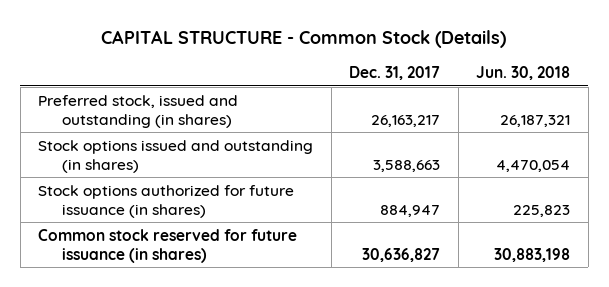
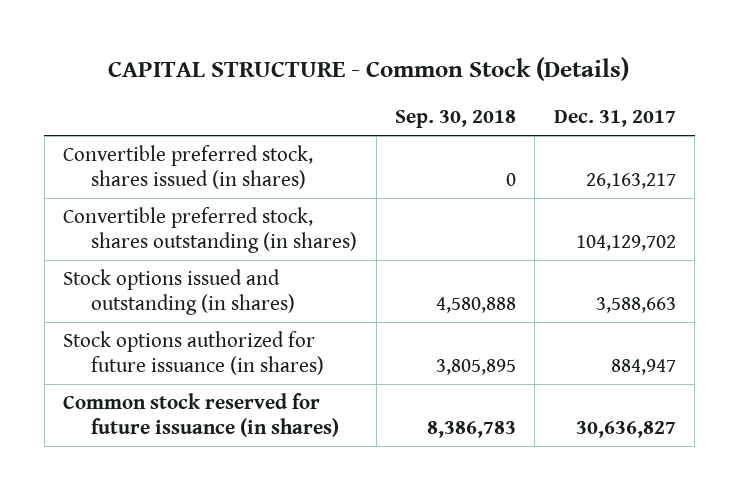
[476,66,571,81] Jun. 30, 2018 -> none
none -> [395,110,517,129] Sep. 30, 2018
[38,94,239,128] Preferred stock, issued and outstanding (in shares) -> [63,145,314,189] Convertible preferred stock, shares issued (in shares)
none -> [63,207,358,253] Convertible preferred stock, shares outstanding (in shares)

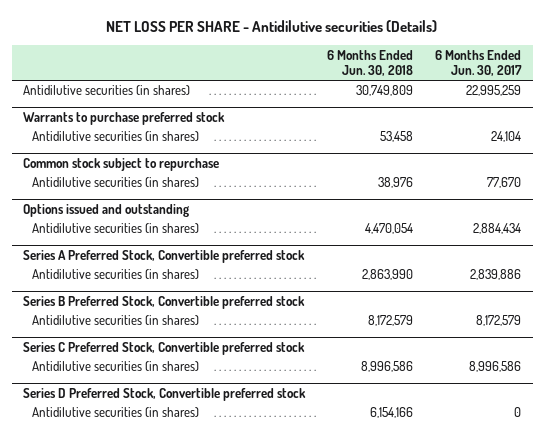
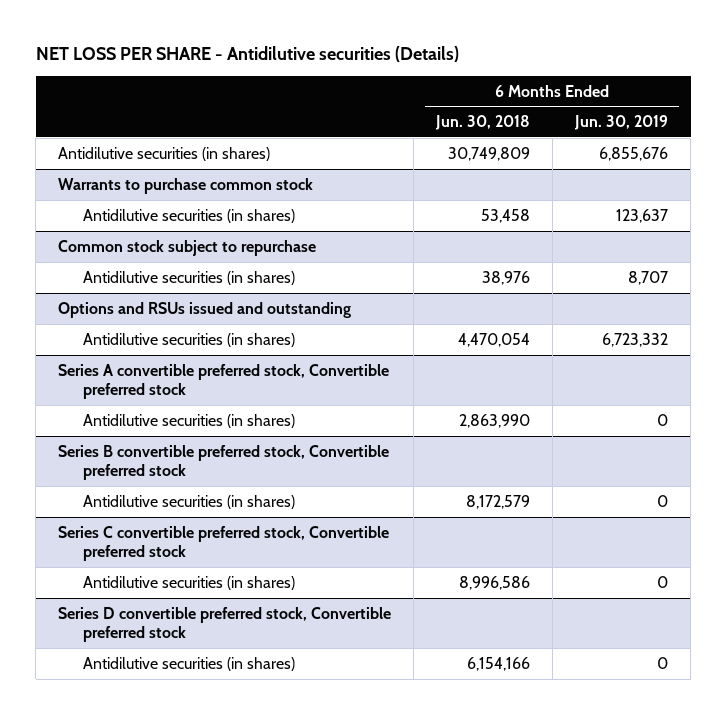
[435,49,523,77] 6 Months Ended Jun. 30, 2017 -> none
none -> [574,115,669,131] Jun. 30, 2019
[22,112,225,126] Warrants to purchase preferred stock -> [58,177,314,194] Warrants to purchase common stock
[22,204,189,218] Options issued and outstanding -> [58,301,352,318] Options and RSUs issued and outstanding
[22,250,305,264] Series A Preferred Stock, Convertible preferred stock -> [58,363,390,399] Series A convertible preferred stock, Convertible preferred stock
[22,296,305,310] Series B Preferred Stock, Convertible preferred stock -> [58,444,390,480] Series B convertible preferred stock, Convertible preferred stock
[22,342,305,356] Series C Preferred Stock, Convertible preferred stock -> [58,525,390,561] Series C convertible preferred stock, Convertible preferred stock
[22,388,306,402] Series D Preferred Stock, Convertible preferred stock -> [58,606,392,642] Series D convertible preferred stock, Convertible preferred stock

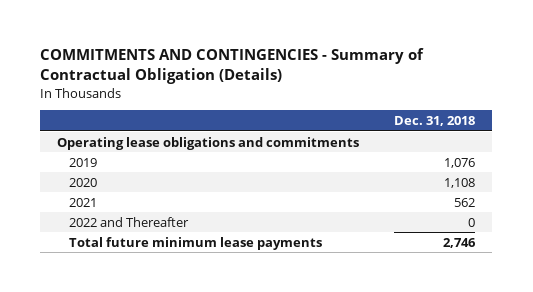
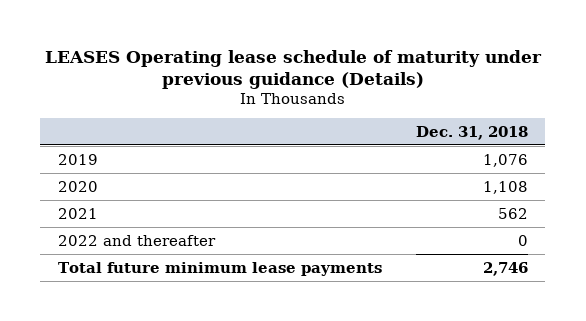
[40,48,425,85] COMMITMENTS AND CONTINGENCIES - Summary of Contractual Obligation (Details) -> [44,49,542,89] LEASES Operating lease schedule of maturity under previous guidance (Details)
[57,136,360,150] Operating lease obligations and commitments -> none
[68,216,189,227] 2022 and Thereafter -> [57,234,216,246] 2022 and thereafter

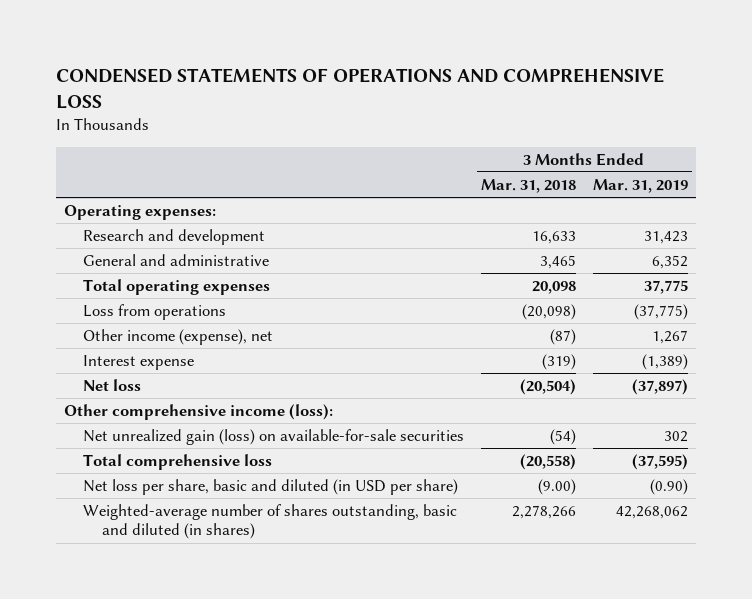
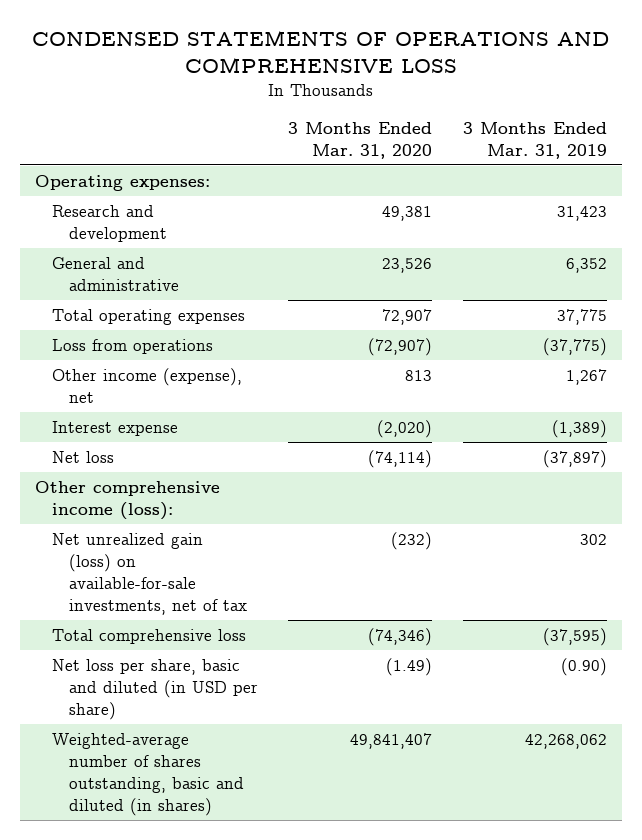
[481,178,577,193] Mar. 31, 2018 -> none
none -> [288,121,433,159] 3 Months Ended Mar. 31, 2020
[83,428,465,445] Net unrealized gain (loss) on available-for-sale securities -> [51,532,247,616] Net unrealized gain (loss) on available-for-sale investments, net of tax

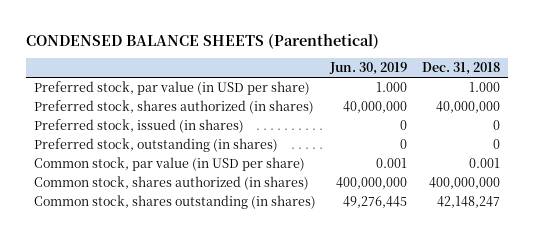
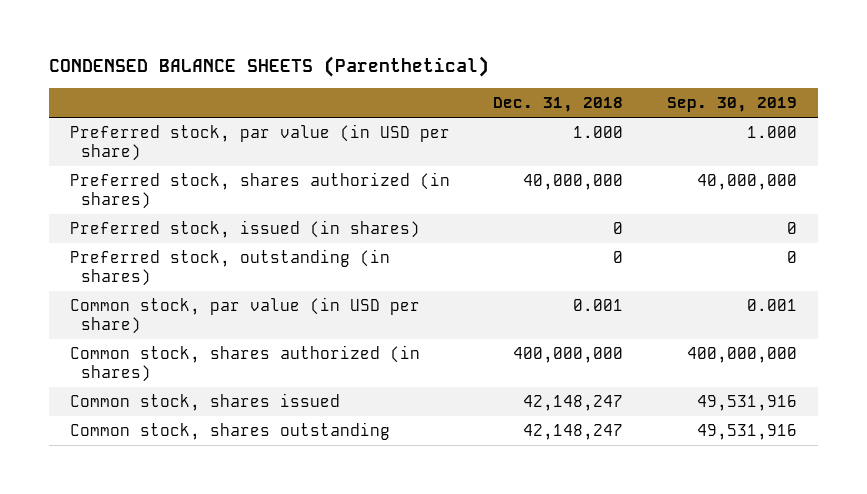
[329,62,408,76] Jun. 30, 2019 -> none
none -> [666,96,797,112] Sep. 30, 2019
none -> [70,392,341,411] Common stock, shares issued
[33,195,316,210] Common stock, shares outstanding (in shares) -> [70,421,391,440] Common stock, shares outstanding

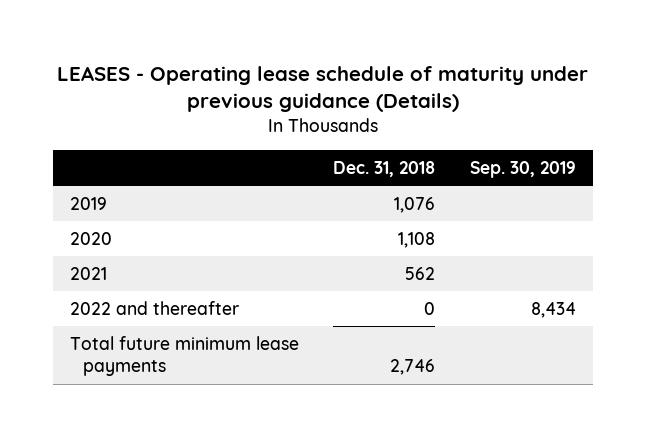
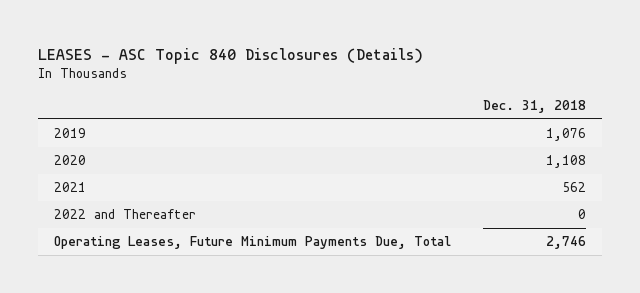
[56,65,588,113] LEASES - Operating lease schedule of maturity under previous guidance (Details) -> [38,47,424,64] LEASES - ASC Topic 840 Disclosures (Details)
[469,160,576,178] Sep. 30, 2019 -> none
[70,300,240,315] 2022 and thereafter -> [54,209,197,220] 2022 and Thereafter
[70,335,300,377] Total future minimum lease payments -> [54,236,452,250] Operating Leases, Future Minimum Payments Due, Total

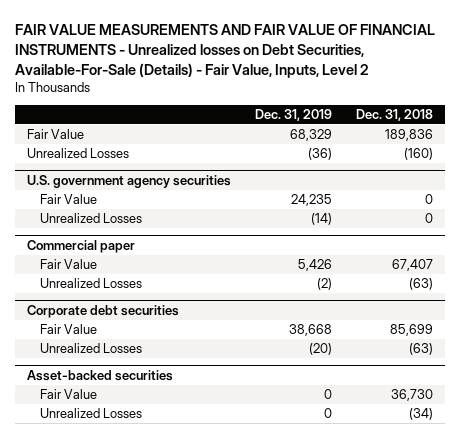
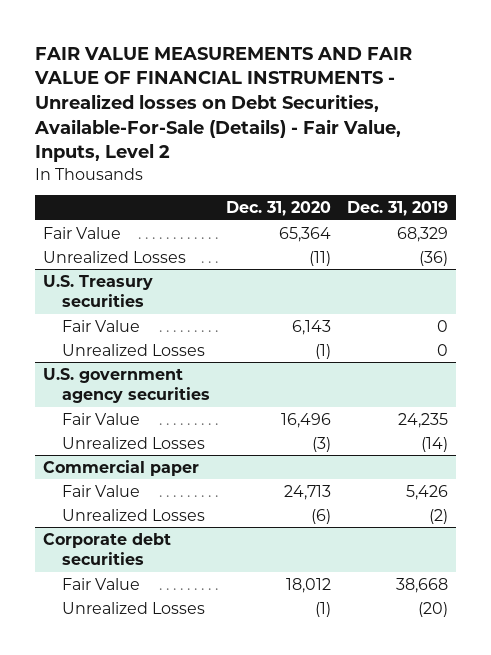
[356,108,434,121] Dec. 31, 2018 -> none
none -> [225,201,331,217] Dec. 31, 2020
none -> [43,274,154,307] U.S. Treasury securities
none -> [61,319,140,332] Fair Value
none -> [61,343,205,356] Unrealized Losses
[27,369,174,381] Asset-backed securities -> none
[39,389,97,400] Fair Value -> none
[39,408,142,419] Unrealized Losses -> none

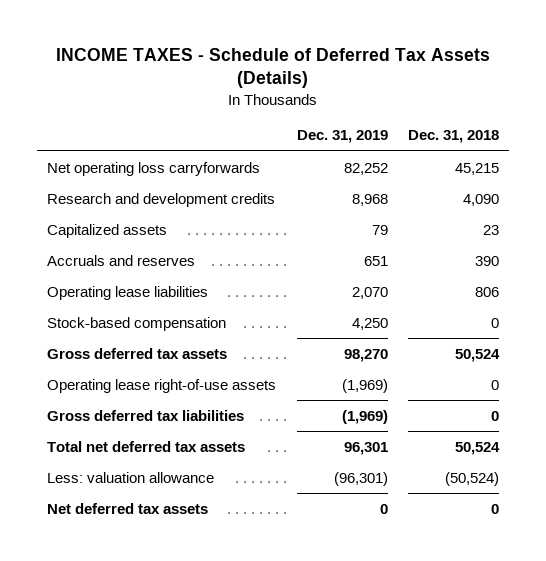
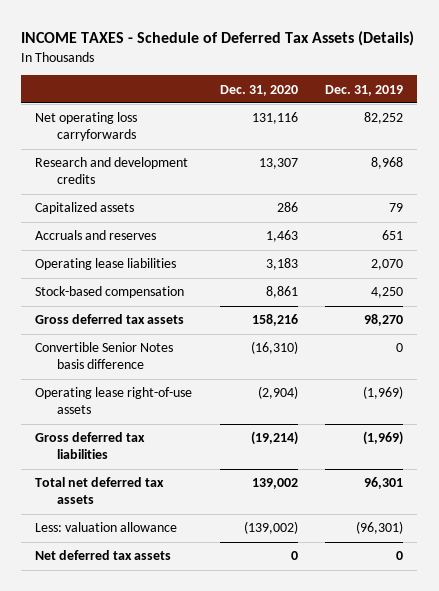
[407,130,499,144] Dec. 31, 2018 -> none
none -> [219,84,298,96] Dec. 31, 2020
none -> [35,342,174,370] Convertible Senior Notes basis difference

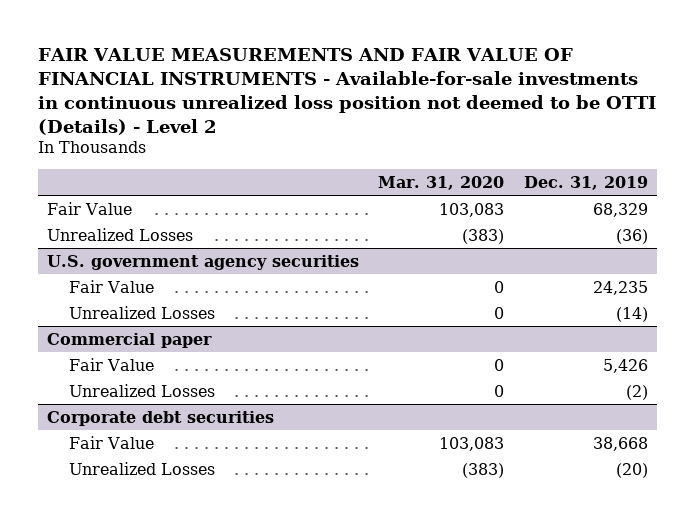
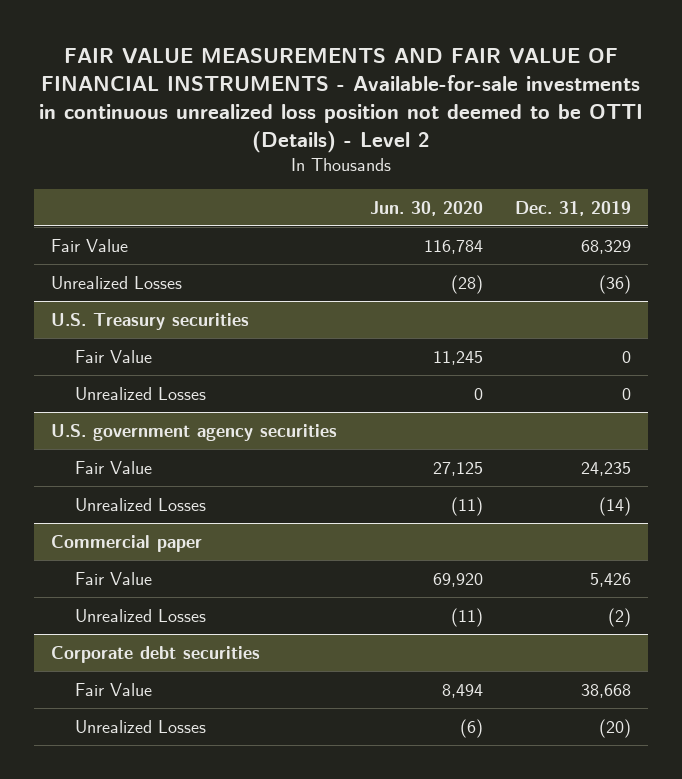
[378,175,505,190] Mar. 31, 2020 -> none
none -> [369,200,483,216] Jun. 30, 2020
none -> [50,312,249,330] U.S. Treasury securities
none -> [74,349,152,363] Fair Value
none -> [74,386,206,400] Unrealized Losses

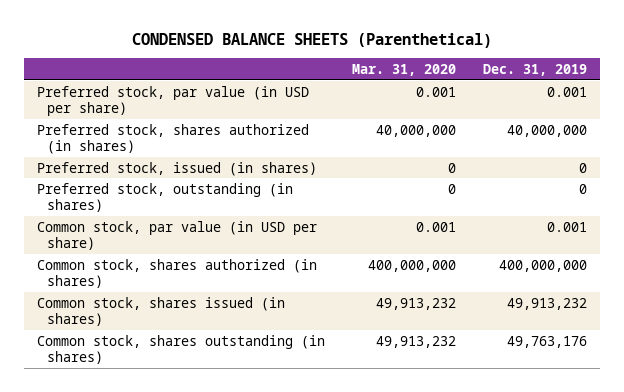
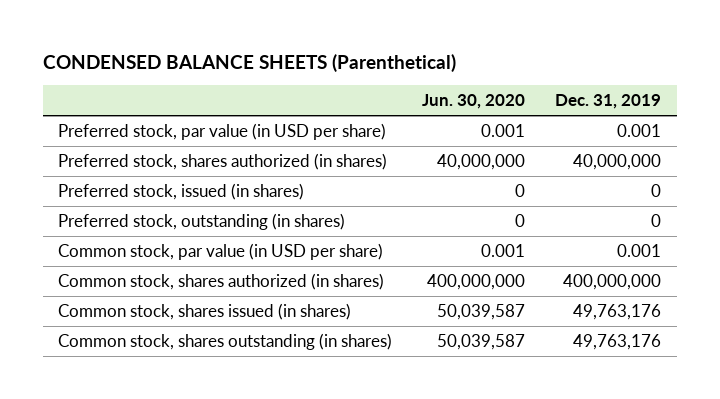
[351,63,456,76] Mar. 31, 2020 -> none
none -> [422,94,526,110] Jun. 30, 2020
[506,297,587,310] 49,913,232 -> [573,304,662,321] 49,763,176

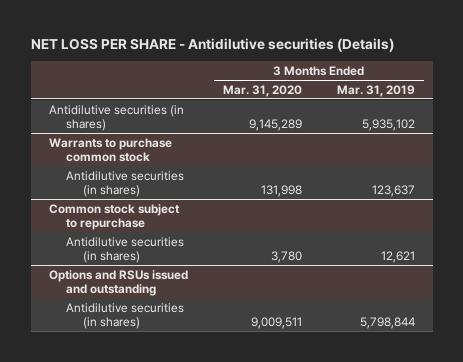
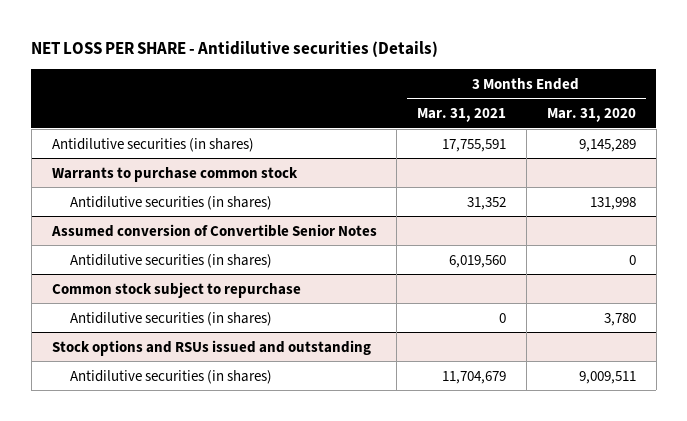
[336,84,415,97] Mar. 31, 2019 -> none
none -> [417,108,507,123] Mar. 31, 2021
none -> [50,223,377,237] Assumed conversion of Convertible Senior Notes
none -> [70,253,273,268] Antidilutive securities (in shares)
[48,269,188,296] Options and RSUs issued and outstanding -> [51,339,371,356] Stock options and RSUs issued and outstanding

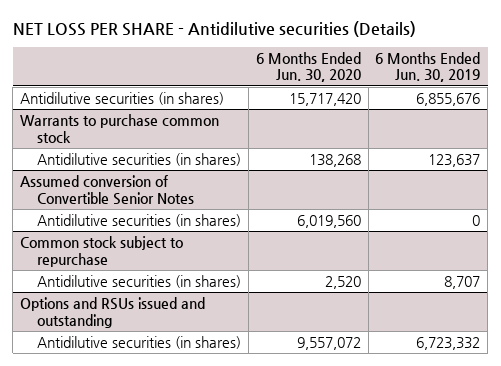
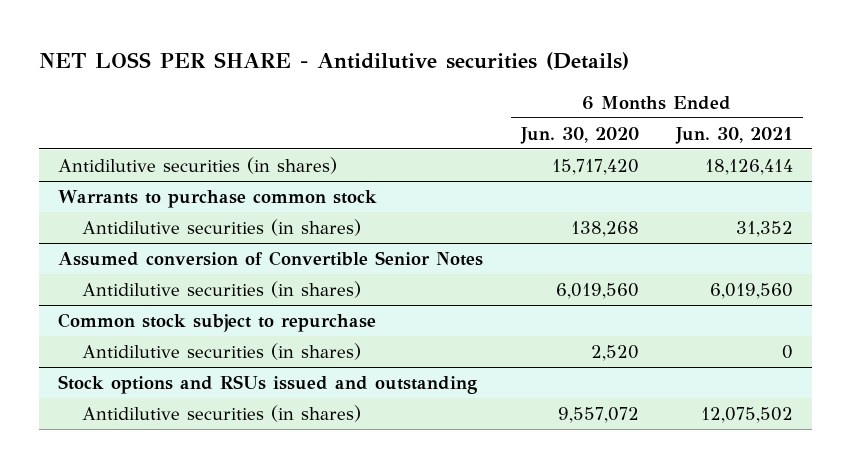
[375,51,481,83] 6 Months Ended Jun. 30, 2019 -> none
none -> [675,126,794,144] Jun. 30, 2021
[20,296,206,328] Options and RSUs issued and outstanding -> [58,374,478,394] Stock options and RSUs issued and outstanding

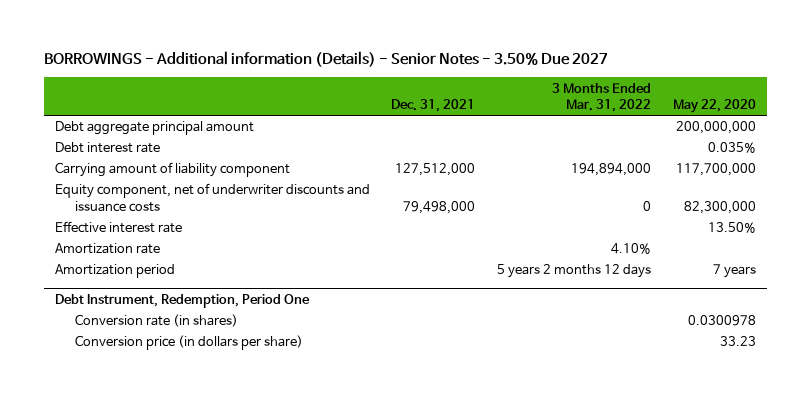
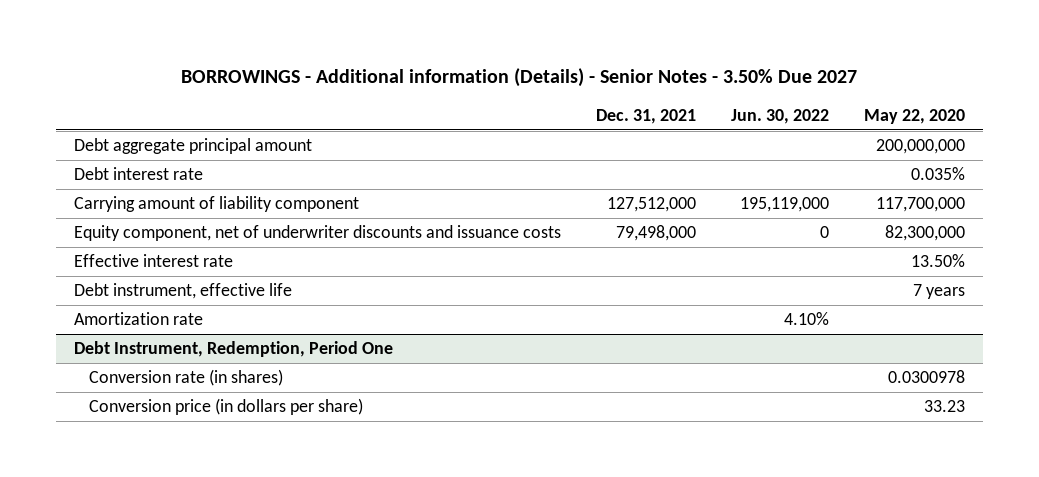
[552,82,652,113] 3 Months Ended Mar. 31, 2022 -> none
none -> [730,108,829,124] Jun. 30, 2022
none -> [73,283,292,300] Debt instrument, effective life
[54,264,175,279] Amortization period -> none

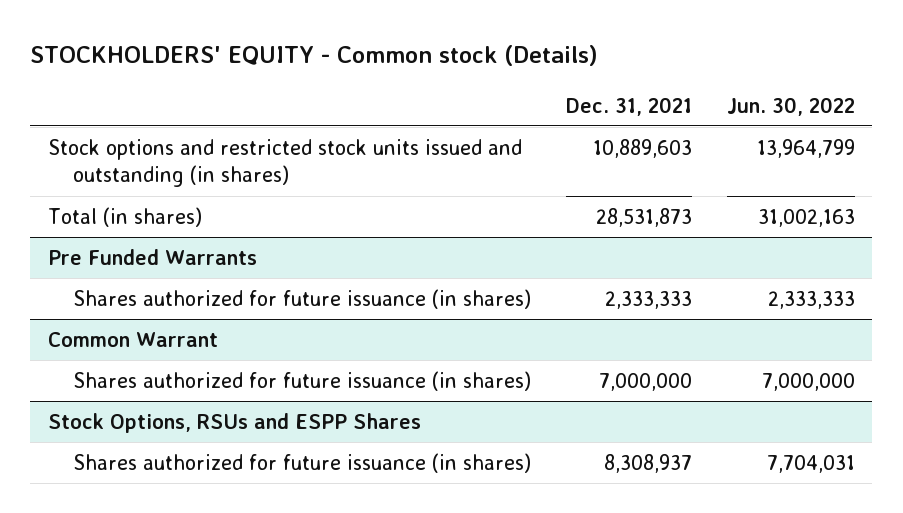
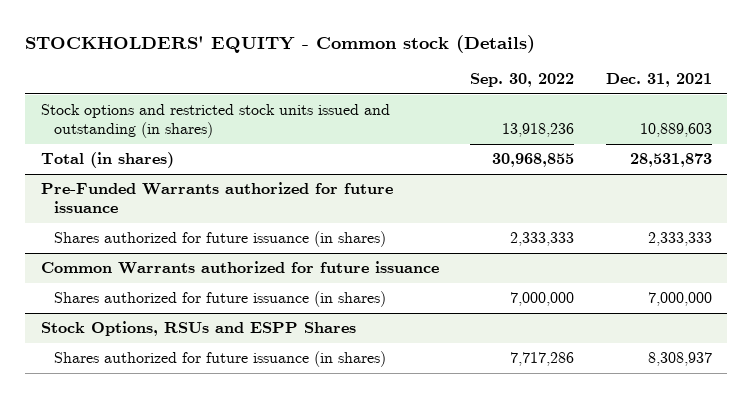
[726,96,855,116] Jun. 30, 2022 -> none
none -> [470,73,575,88] Sep. 30, 2022
[47,248,257,265] Pre Funded Warrants -> [40,182,393,214] Pre-Funded Warrants authorized for future issuance
[47,331,218,347] Common Warrant -> [40,261,439,275] Common Warrants authorized for future issuance

